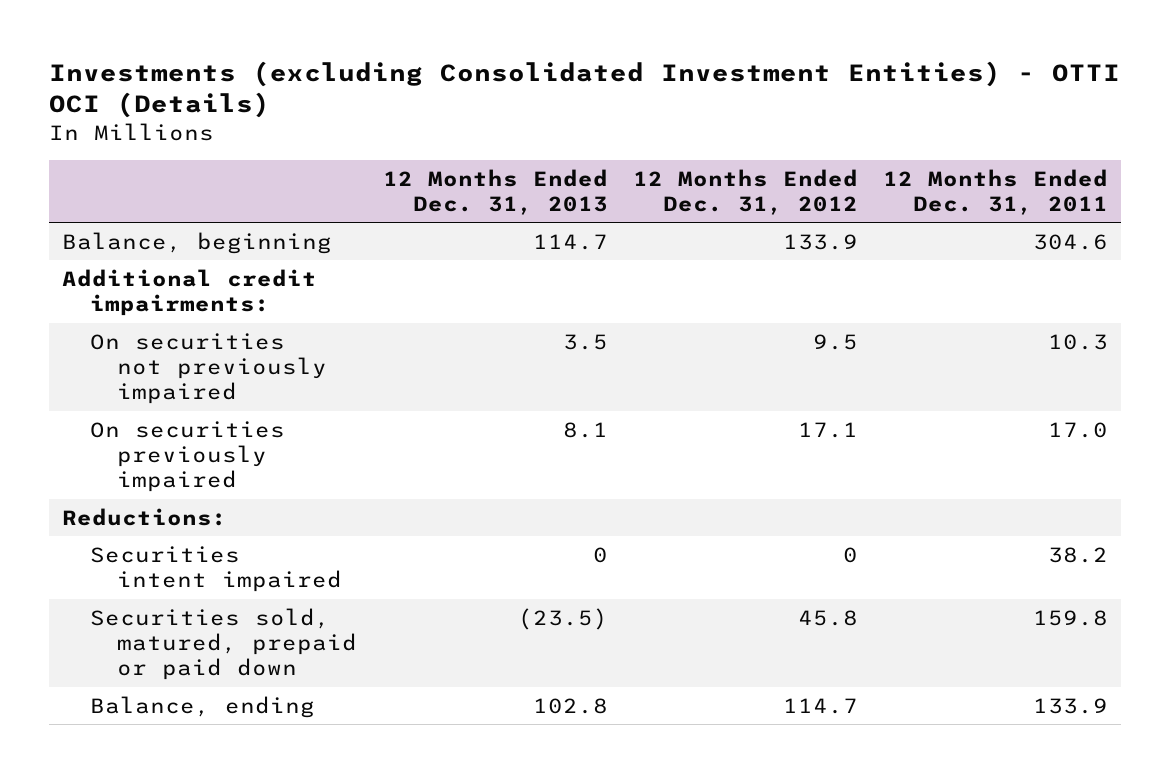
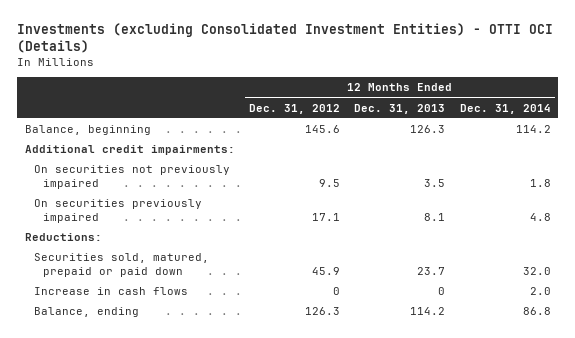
[883,168,1109,215] 12 Months Ended Dec. 31, 2011 -> none
none -> [459,103,551,114] Dec. 31, 2014
[532,233,608,250] 114.7 -> [410,125,446,134] 126.3
[783,233,859,250] 133.9 -> [304,125,340,134] 145.6
[89,545,343,592] Securities intent impaired -> none
[517,607,608,630] (23.5) -> [417,267,446,276] 23.7
[798,609,859,626] 45.8 -> [311,267,340,276] 45.9
none -> [33,287,188,296] Increase in cash flows
[532,697,608,714] 102.8 -> [410,307,446,316] 114.2
[783,697,859,714] 114.7 -> [304,307,340,316] 126.3

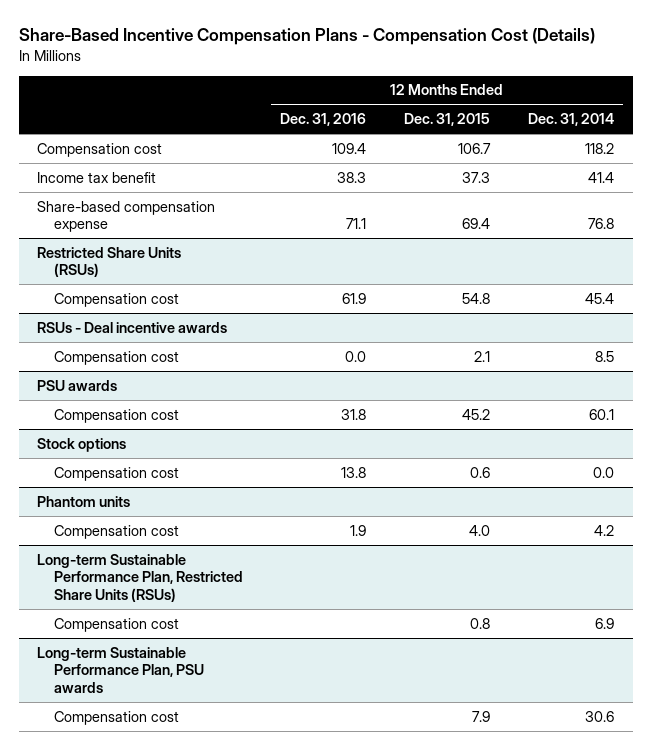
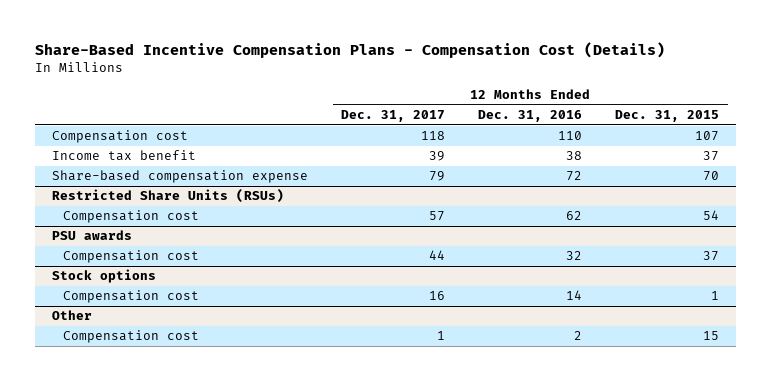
[527,113,614,127] Dec. 31, 2014 -> none
none -> [341,110,446,123] Dec. 31, 2017
[332,142,367,154] 109.4 -> [558,131,583,141] 110
[457,142,491,154] 106.7 -> [695,131,720,142] 107
[337,171,367,183] 38.3 -> [566,151,583,161] 38
[461,171,490,183] 37.3 -> [703,151,720,162] 37
[346,218,367,230] 71.1 -> [566,171,583,182] 72
[461,218,490,230] 69.4 -> [703,171,720,182] 70
[37,321,228,333] RSUs - Deal incentive awards -> none
[53,350,179,365] Compensation cost -> none
[342,292,367,304] 61.9 -> [566,211,583,221] 62
[461,292,490,304] 54.8 -> [703,210,720,221] 54
[341,408,367,420] 31.8 -> [566,251,583,261] 32
[461,408,490,420] 45.2 -> [703,251,720,262] 37
[37,495,131,507] Phantom units -> none
[37,553,243,602] Long-term Sustainable Performance Plan, Restricted Share Units (RSUs) -> none
[53,617,179,632] Compensation cost -> none
[37,646,204,693] Long-term Sustainable Performance Plan, PSU awards -> none
[53,710,179,725] Compensation cost -> none
[341,466,367,478] 13.8 -> [566,290,583,301] 14
[469,466,490,478] 0.6 -> [711,291,720,301] 1
none -> [51,310,92,321] Other
[350,524,367,536] 1.9 -> [574,331,583,341] 2
[468,524,490,536] 4.0 -> [703,331,720,341] 15

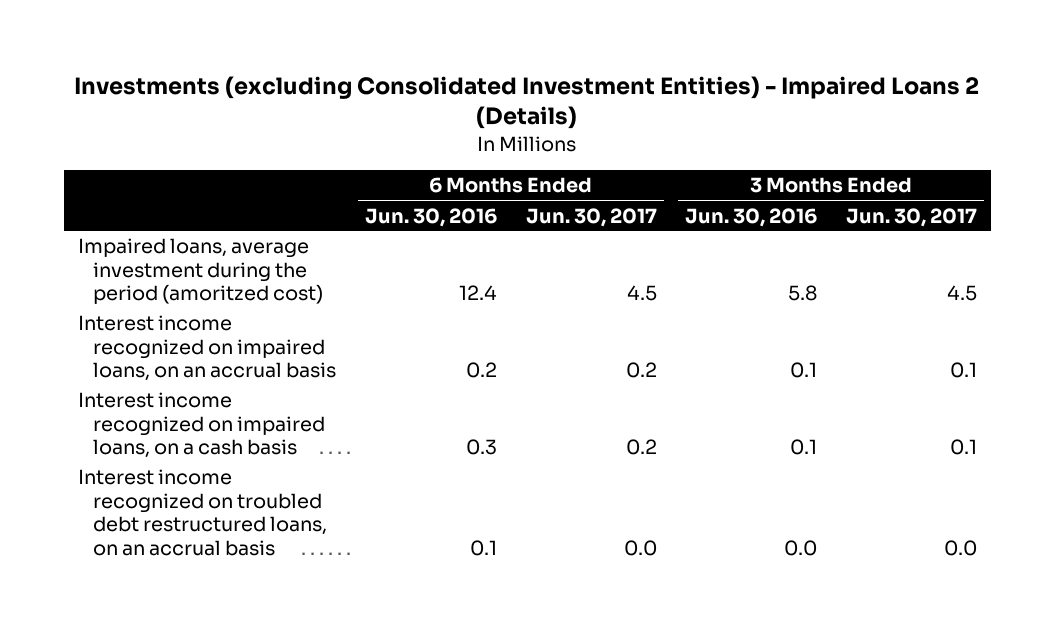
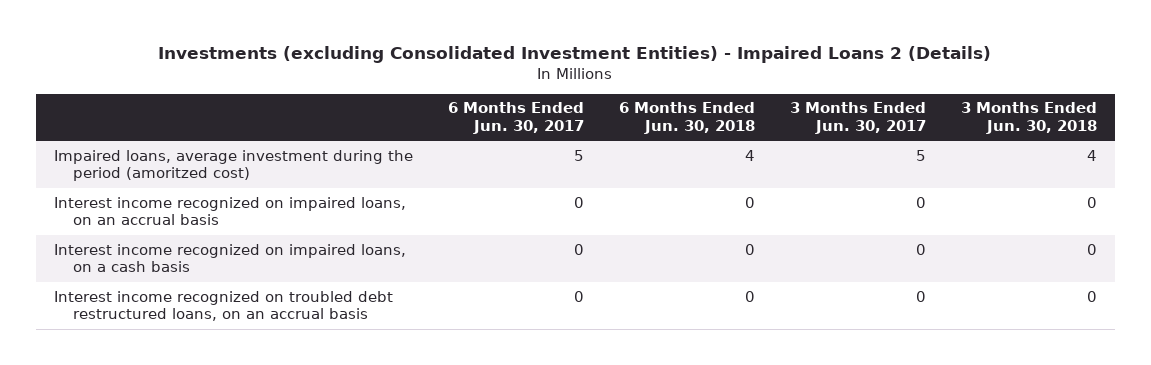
[365,207,498,227] Jun. 30, 2016 -> none
[685,207,818,227] Jun. 30, 2016 -> none
none -> [618,102,755,135] 6 Months Ended Jun. 30, 2018
none -> [960,102,1097,135] 3 Months Ended Jun. 30, 2018
[626,285,657,302] 4.5 -> [573,149,584,161] 5
[946,285,977,302] 4.5 -> [915,149,926,161] 5
[625,362,657,379] 0.2 -> [573,196,584,208] 0
[949,362,977,379] 0.1 -> [915,196,926,208] 0
[625,439,657,456] 0.2 -> [573,243,584,255] 0
[949,439,977,456] 0.1 -> [915,243,926,255] 0
[623,540,657,557] 0.0 -> [573,290,584,302] 0
[943,540,977,557] 0.0 -> [915,290,926,302] 0

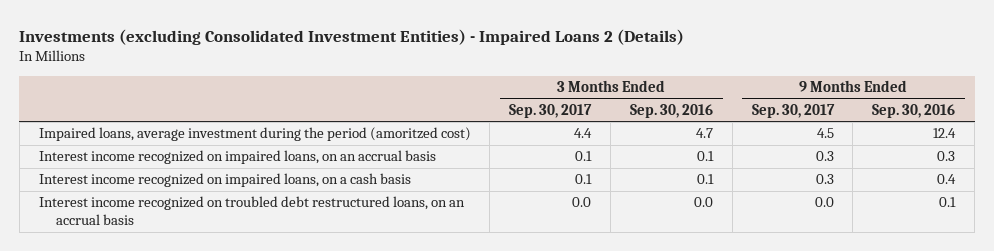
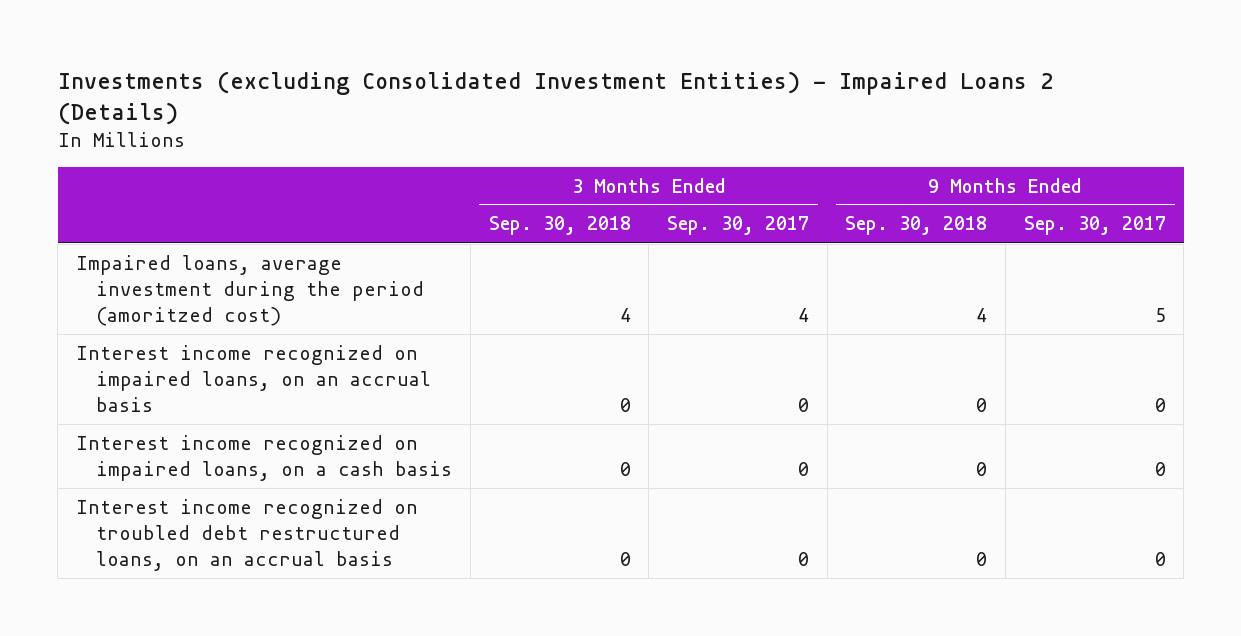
[629,103,713,118] Sep. 30, 2016 -> none
[872,103,956,118] Sep. 30, 2016 -> none
none -> [488,216,631,236] Sep. 30, 2018
none -> [845,216,988,236] Sep. 30, 2018
[574,128,593,139] 4.4 -> [797,307,809,322] 4
[816,128,834,139] 4.5 -> [1154,307,1166,322] 5
[575,151,593,162] 0.1 -> [797,397,809,412] 0
[815,151,834,162] 0.3 -> [1154,397,1166,412] 0
[575,174,593,185] 0.1 -> [797,461,809,476] 0
[815,174,834,185] 0.3 -> [1154,461,1166,476] 0
[572,197,592,208] 0.0 -> [797,551,809,566] 0
[814,197,834,208] 0.0 -> [1154,551,1166,566] 0

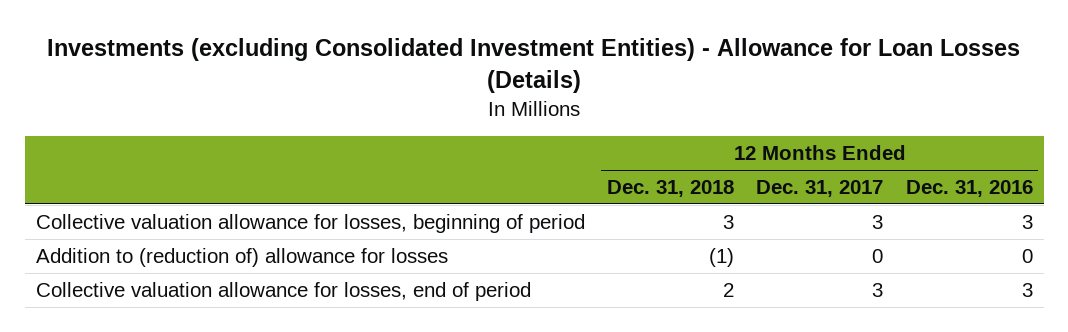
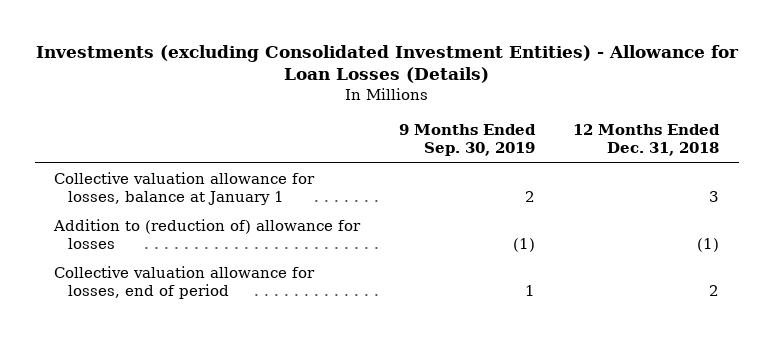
[756,179,884,197] Dec. 31, 2017 -> none
[905,179,1033,197] Dec. 31, 2016 -> none
none -> [398,124,536,157] 9 Months Ended Sep. 30, 2019
[35,213,585,233] Collective valuation allowance for losses, beginning of period -> [53,172,315,206] Collective valuation allowance for losses, balance at January 1

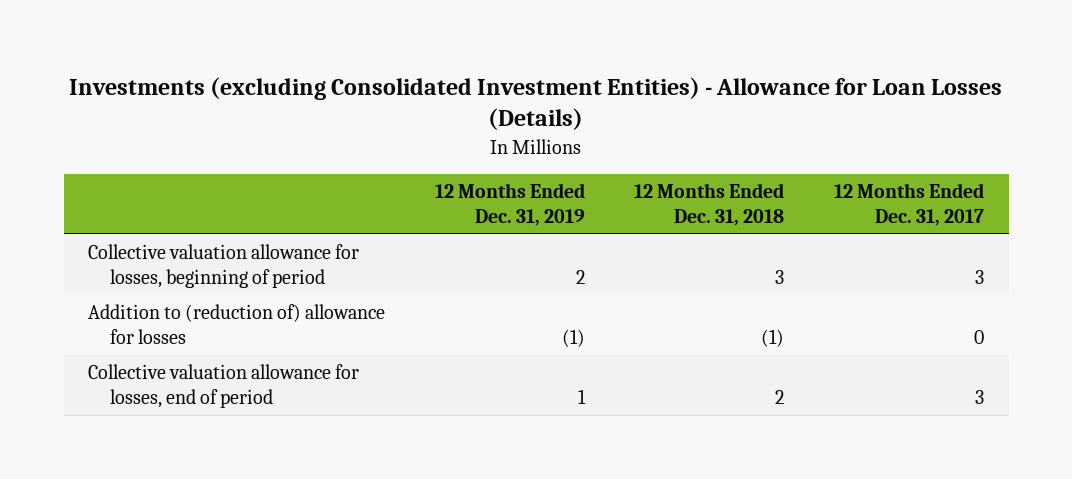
[398,124,536,157] 9 Months Ended Sep. 30, 2019 -> none
none -> [434,183,585,227] 12 Months Ended Dec. 31, 2019
none -> [833,183,984,227] 12 Months Ended Dec. 31, 2017
[53,172,315,206] Collective valuation allowance for losses, balance at January 1 -> [88,244,360,289] Collective valuation allowance for losses, beginning of period

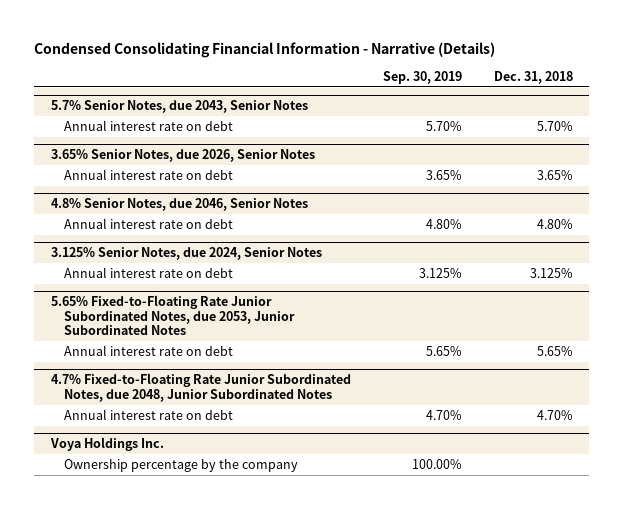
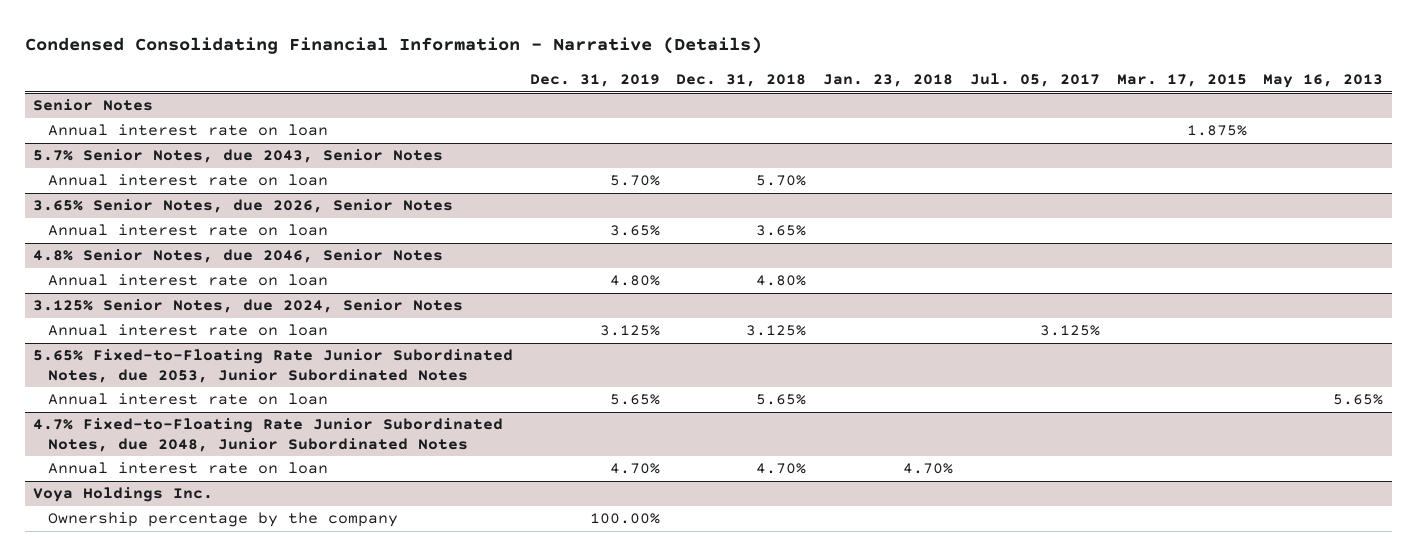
[382,70,462,84] Sep. 30, 2019 -> none
none -> [529,74,660,88] Dec. 31, 2019
none -> [823,74,954,88] Jan. 23, 2018
none -> [969,73,1100,88] Jul. 05, 2017
none -> [1116,74,1247,88] Mar. 17, 2015
none -> [1263,74,1384,89] May 16, 2013
none -> [33,99,154,112] Senior Notes
none -> [47,124,328,137] Annual interest rate on loan
[63,119,233,131] Annual interest rate on debt -> [47,174,328,187] Annual interest rate on loan
[63,168,233,180] Annual interest rate on debt -> [47,224,328,237] Annual interest rate on loan
[63,217,233,229] Annual interest rate on debt -> [47,274,328,287] Annual interest rate on loan
[63,266,233,278] Annual interest rate on debt -> [47,324,328,337] Annual interest rate on loan
[63,344,233,356] Annual interest rate on debt -> [47,393,328,406] Annual interest rate on loan
[63,408,233,420] Annual interest rate on debt -> [47,462,328,475] Annual interest rate on loan

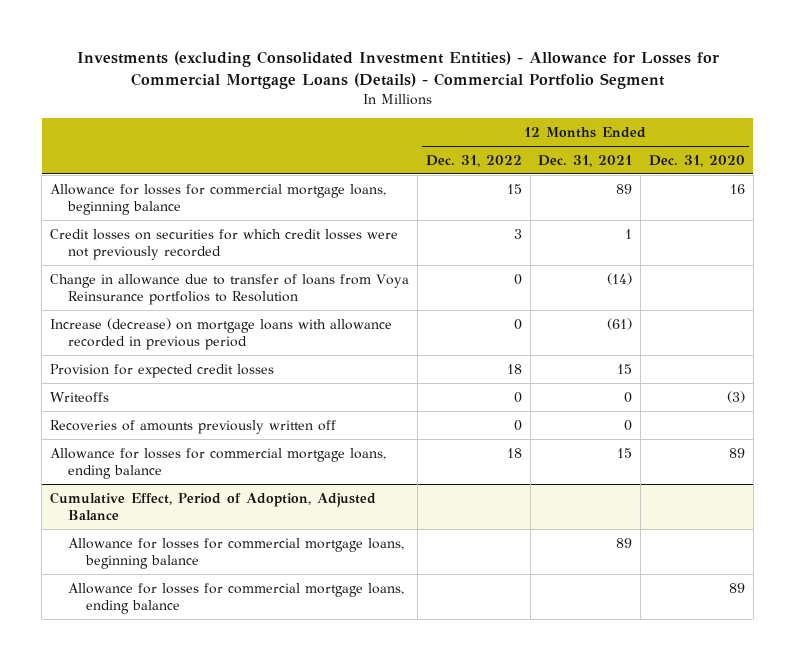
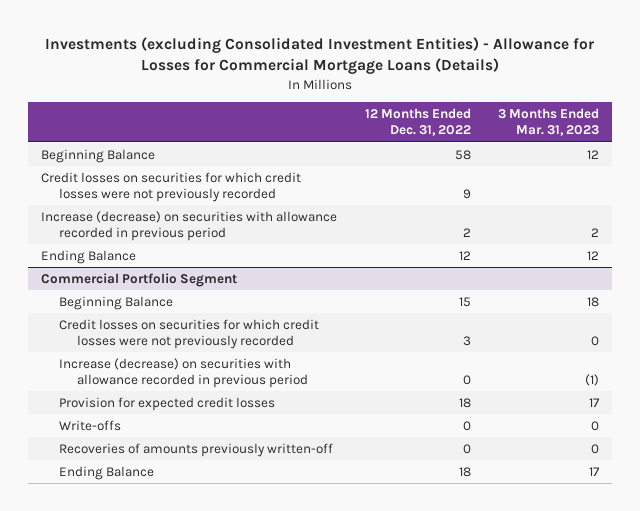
[76,51,720,90] Investments (excluding Consolidated Investment Entities) - Allowance for Losses for Commercial Mortgage Loans (Details) - Commercial Portfolio Segment -> [45,36,595,75] Investments (excluding Consolidated Investment Entities) - Allowance for Losses for Commercial Mortgage Loans (Details)
[538,154,633,167] Dec. 31, 2021 -> none
[649,154,746,167] Dec. 31, 2020 -> none
none -> [497,108,599,137] 3 Months Ended Mar. 31, 2023
[50,183,387,216] Allowance for losses for commercial mortgage loans, beginning balance -> [41,148,156,163] Beginning Balance
[506,183,522,194] 15 -> [454,149,471,160] 58
none -> [41,171,302,202] Credit losses on securities for which credit losses were not previously recorded
none -> [41,210,338,241] Increase (decrease) on securities with allowance recorded in previous period
none -> [41,249,137,264] Ending Balance
none -> [41,272,238,287] Commercial Portfolio Segment
none -> [59,295,174,310] Beginning Balance
[50,273,410,306] Change in allowance due to transfer of loans from Voya Reinsurance portfolios to Resolution -> none
[50,317,393,351] Increase (decrease) on mortgage loans with allowance recorded in previous period -> [59,357,308,388] Increase (decrease) on securities with allowance recorded in previous period
[50,491,377,521] Cumulative Effect, Period of Adoption, Adjusted Balance -> none
[68,537,405,570] Allowance for losses for commercial mortgage loans, beginning balance -> none
[68,582,405,615] Allowance for losses for commercial mortgage loans, ending balance -> none
[50,391,110,403] Writeoffs -> [59,419,122,431] Write-offs
[50,419,337,434] Recoveries of amounts previously written off -> [59,442,334,457] Recoveries of amounts previously written-off
[50,447,387,480] Allowance for losses for commercial mortgage loans, ending balance -> [59,465,155,480] Ending Balance

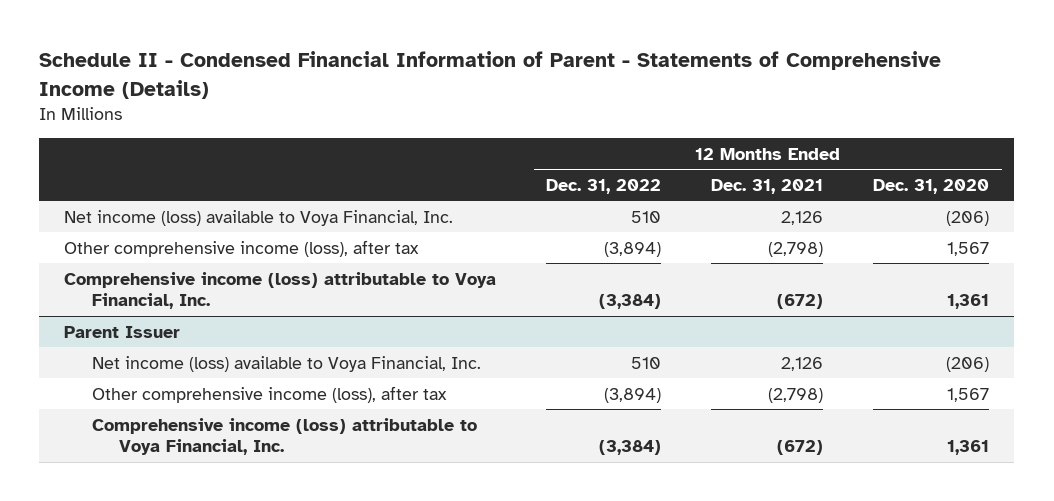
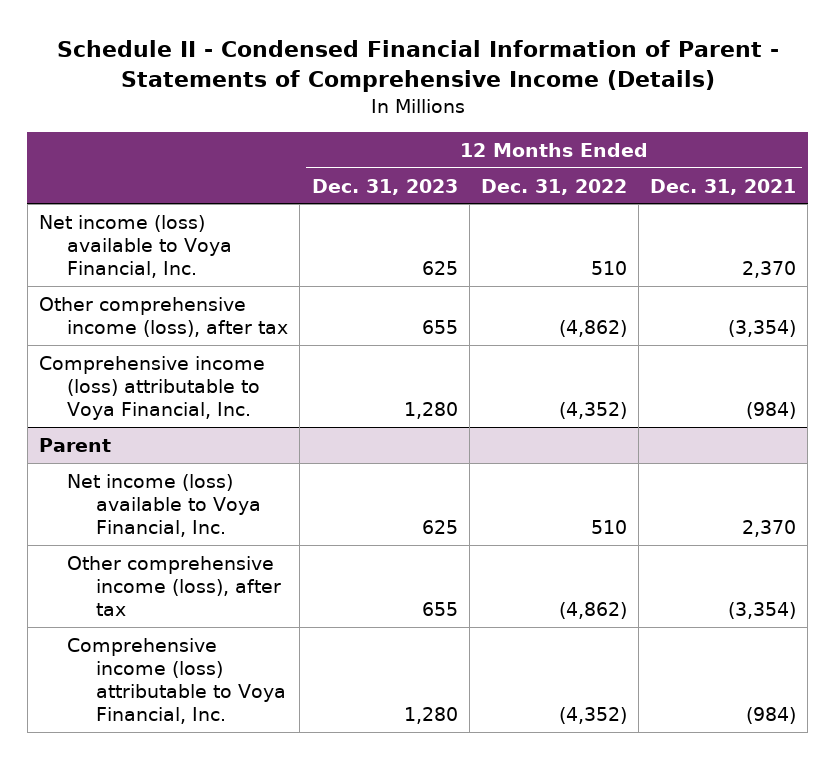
[873,178,990,194] Dec. 31, 2020 -> none
none -> [311,178,458,195] Dec. 31, 2023
[781,210,824,225] 2,126 -> [741,260,796,278] 2,370
[604,241,662,257] (3,894) -> [558,319,627,337] (4,862)
[768,241,824,257] (2,798) -> [727,319,796,337] (3,354)
[599,294,662,310] (3,384) -> [558,401,627,419] (4,352)
[777,294,824,310] (672) -> [745,401,796,419] (984)
[64,325,181,338] Parent Issuer -> [39,437,112,452] Parent
[781,356,824,371] 2,126 -> [741,519,796,537] 2,370
[604,387,662,403] (3,894) -> [558,601,627,619] (4,862)
[768,387,824,403] (2,798) -> [727,601,796,619] (3,354)
[599,440,662,456] (3,384) -> [558,706,627,724] (4,352)
[777,440,824,456] (672) -> [745,706,796,724] (984)

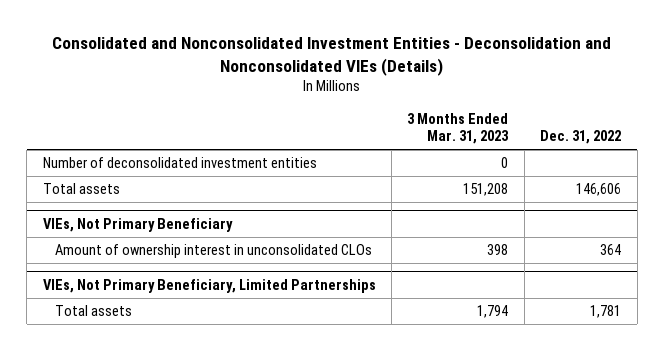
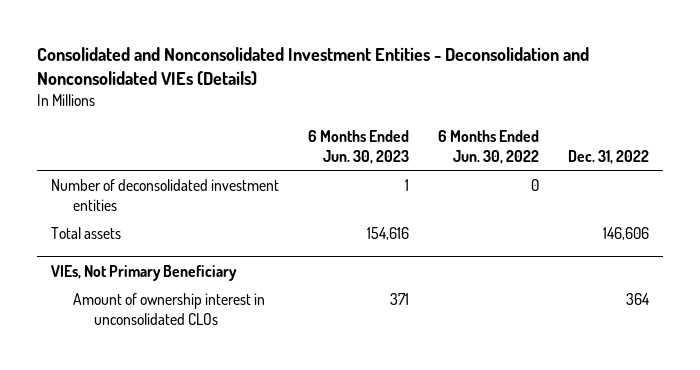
[407,113,510,145] 3 Months Ended Mar. 31, 2023 -> none
none -> [308,129,410,164] 6 Months Ended Jun. 30, 2023
none -> [437,129,539,164] 6 Months Ended Jun. 30, 2022
[42,278,376,293] VIEs, Not Primary Beneficiary, Limited Partnerships -> none
[55,305,133,317] Total assets -> none

